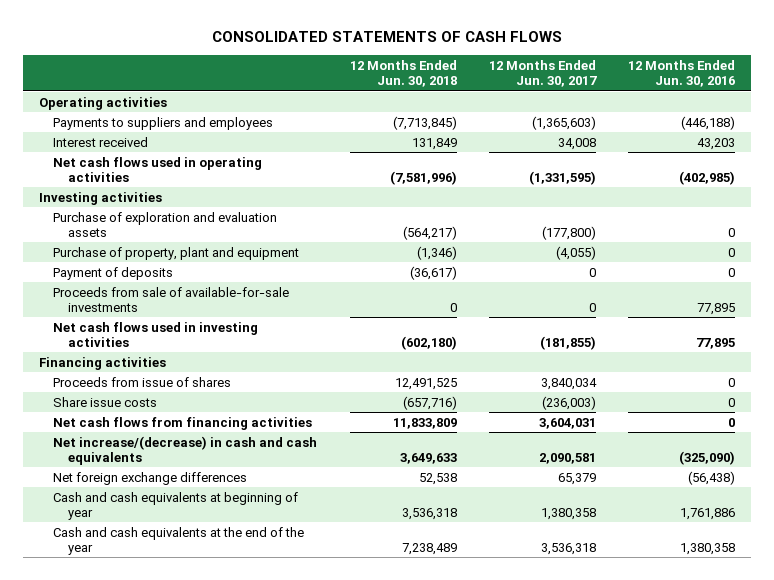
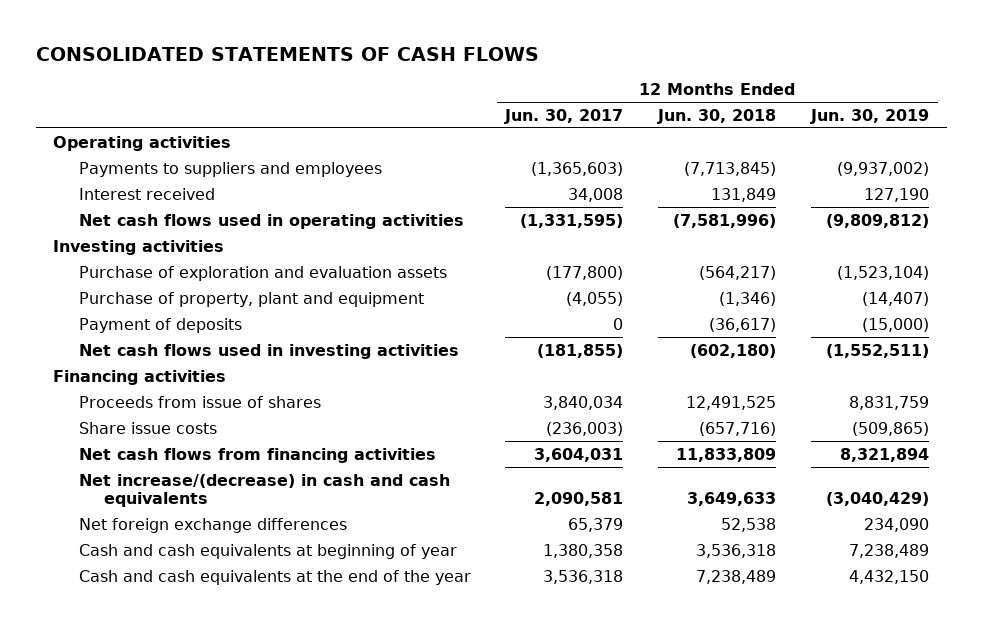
[627,59,735,88] 12 Months Ended Jun. 30, 2016 -> none
none -> [810,108,930,124] Jun. 30, 2019
[53,286,290,312] Proceeds from sale of available-for-sale investments -> none

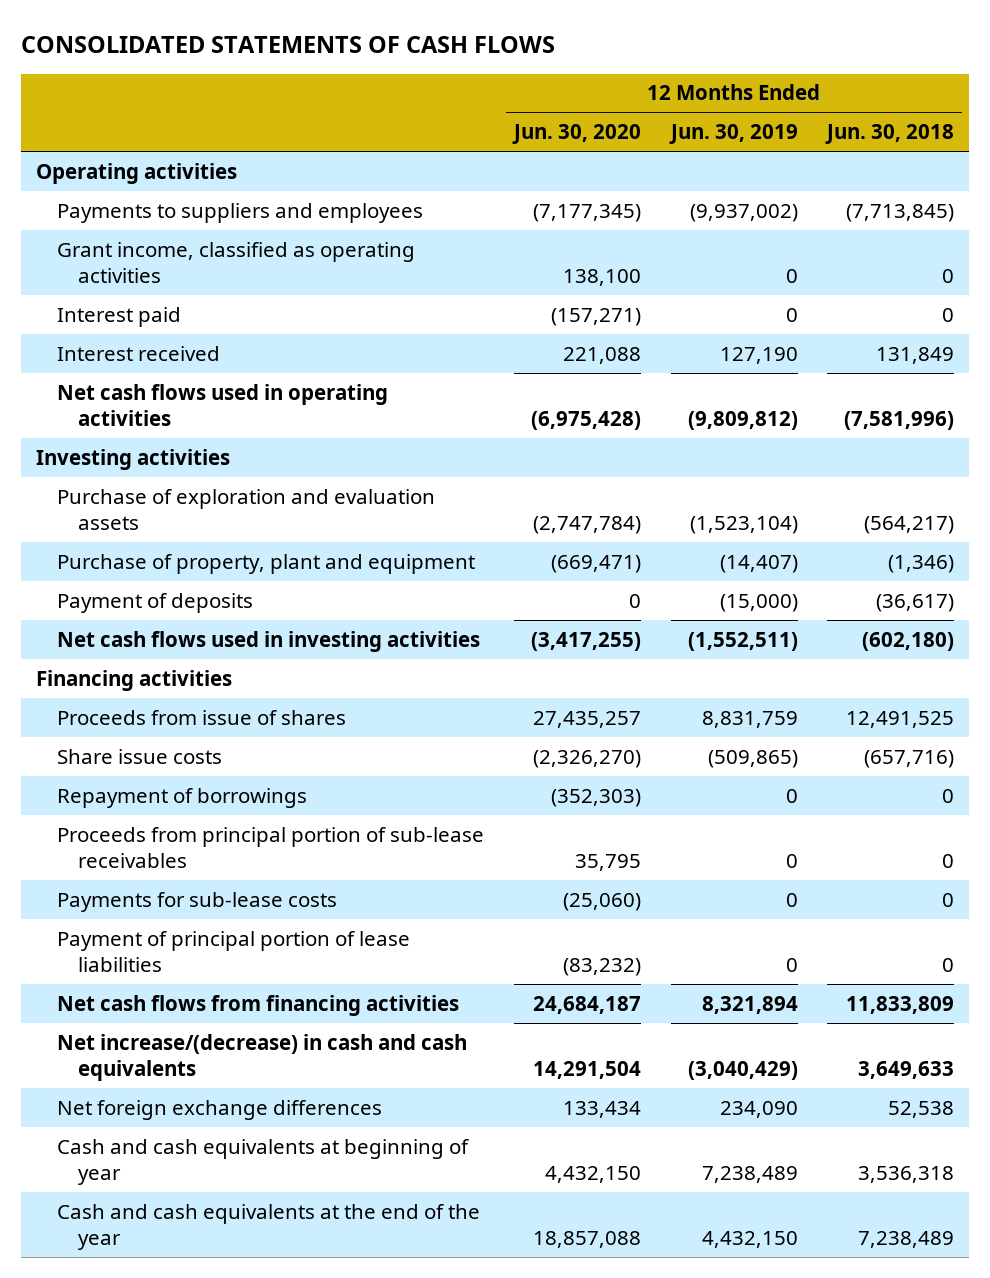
[504,108,624,124] Jun. 30, 2017 -> none
none -> [511,124,641,145] Jun. 30, 2020
none -> [57,241,416,283] Grant income, classified as operating activities
none -> [57,306,182,327] Interest paid
none -> [57,787,308,808] Repayment of borrowings
none -> [57,826,485,868] Proceeds from principal portion of sub-lease receivables
none -> [57,891,338,912] Payments for sub-lease costs
none -> [57,930,411,972] Payment of principal portion of lease liabilities

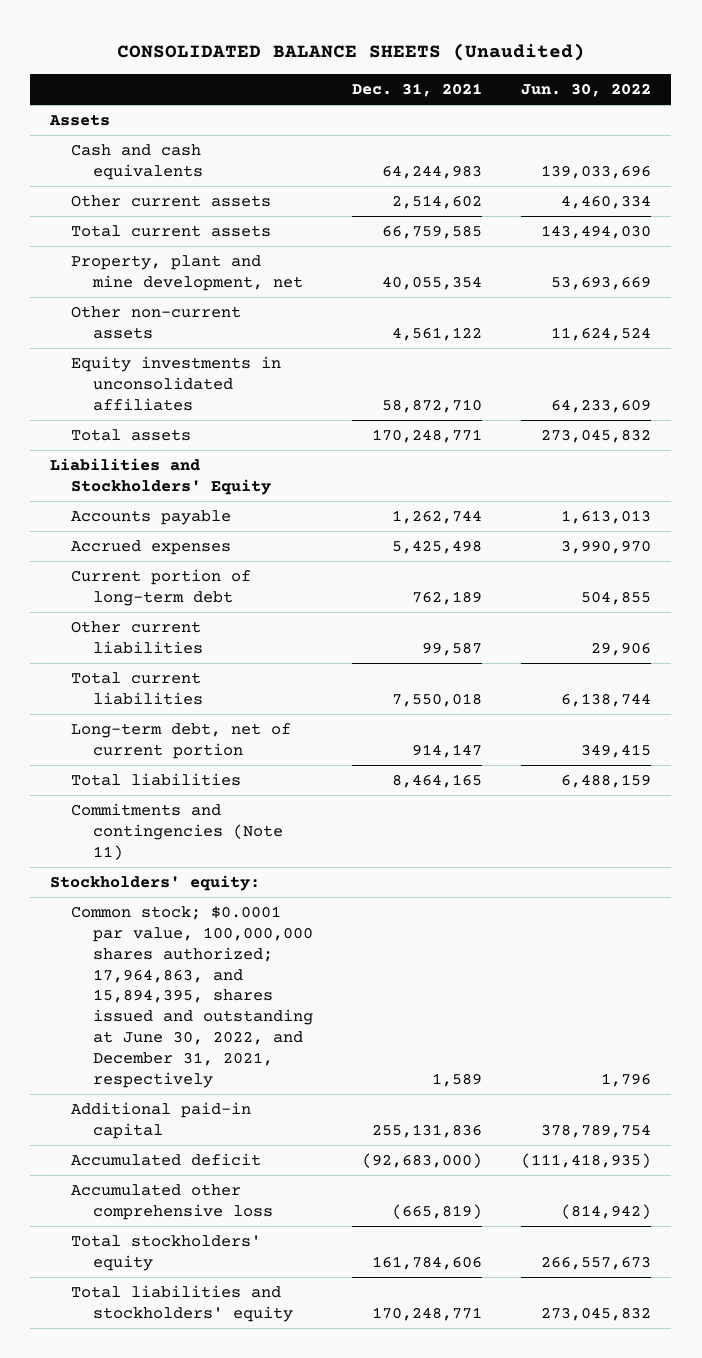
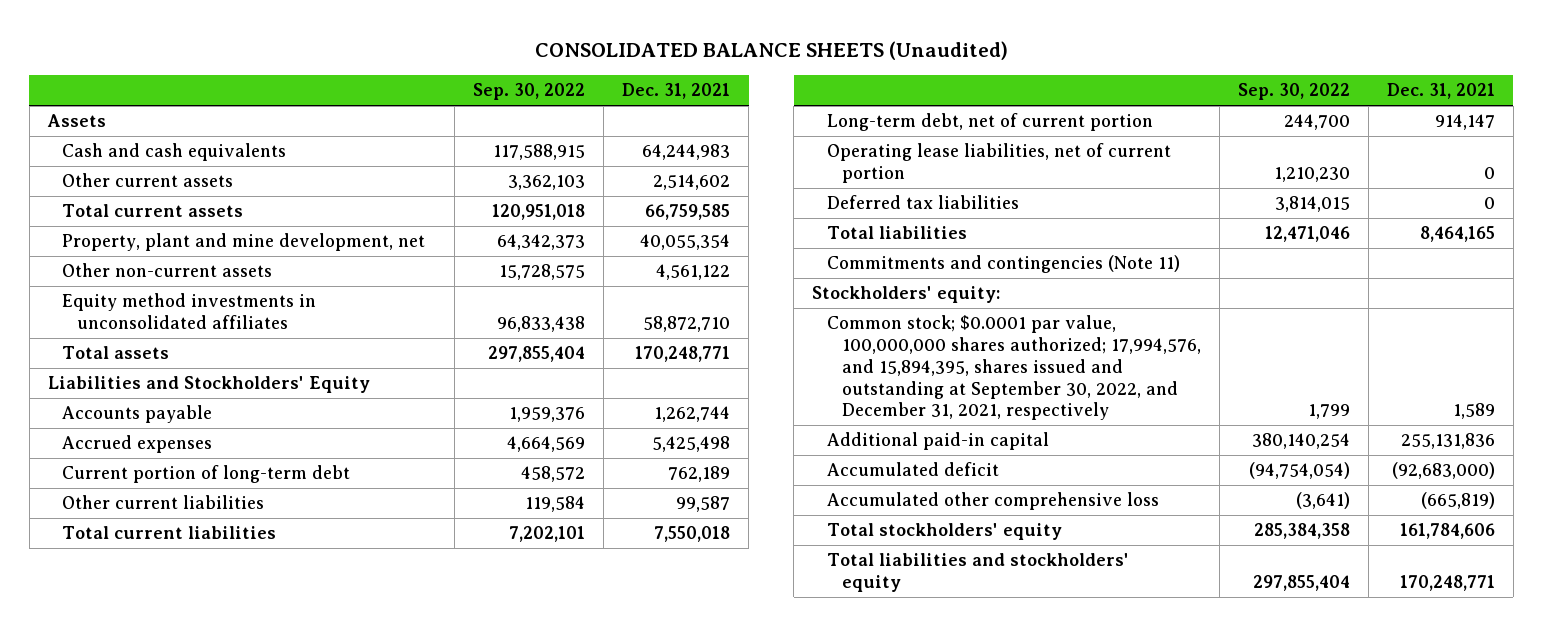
[521,82,652,97] Jun. 30, 2022 -> none
none -> [473,83,586,101] Sep. 30, 2022
[71,355,282,411] Equity investments in unconsolidated affiliates -> [62,293,317,330] Equity method investments in unconsolidated affiliates
none -> [826,143,1171,184] Operating lease liabilities, net of current portion
none -> [826,195,1019,210] Deferred tax liabilities
[71,905,313,1088] Common stock; $0.0001 par value, 100,000,000 shares authorized; 17,964,863, and 15,894,395, shares issued and outstanding at June 30, 2022, and December 31, 2021, respectively -> [826,315,1201,421] Common stock; $0.0001 par value, 100,000,000 shares authorized; 17,994,576, and 15,894,395, shares issued and outstanding at September 30, 2022, and December 31, 2021, respectively

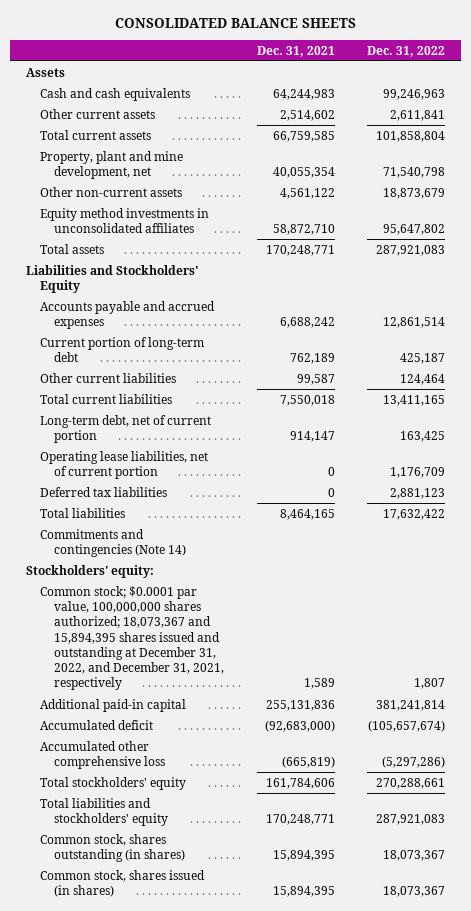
[535,41,1009,61] CONSOLIDATED BALANCE SHEETS (Unaudited) -> [114,18,356,29] CONSOLIDATED BALANCE SHEETS
[473,83,586,101] Sep. 30, 2022 -> none
none -> [367,45,446,57] Dec. 31, 2022
[62,405,213,424] Accounts payable -> none
[62,435,213,454] Accrued expenses -> none
none -> [40,300,216,330] Accounts payable and accrued expenses
[826,255,1180,274] Commitments and contingencies (Note 11) -> [40,528,187,558] Commitments and contingencies (Note 14)
[826,315,1201,421] Common stock; $0.0001 par value, 100,000,000 shares authorized; 17,994,576, and 15,894,395, shares issued and outstanding at September 30, 2022, and December 31, 2021, respectively -> [40,585,225,691] Common stock; $0.0001 par value, 100,000,000 shares authorized; 18,073,367 and 15,894,395 shares issued and outstanding at December 31, 2022, and December 31, 2021, respectively
none -> [40,833,186,863] Common stock, shares outstanding (in shares)
none -> [40,869,206,898] Common stock, shares issued (in shares)

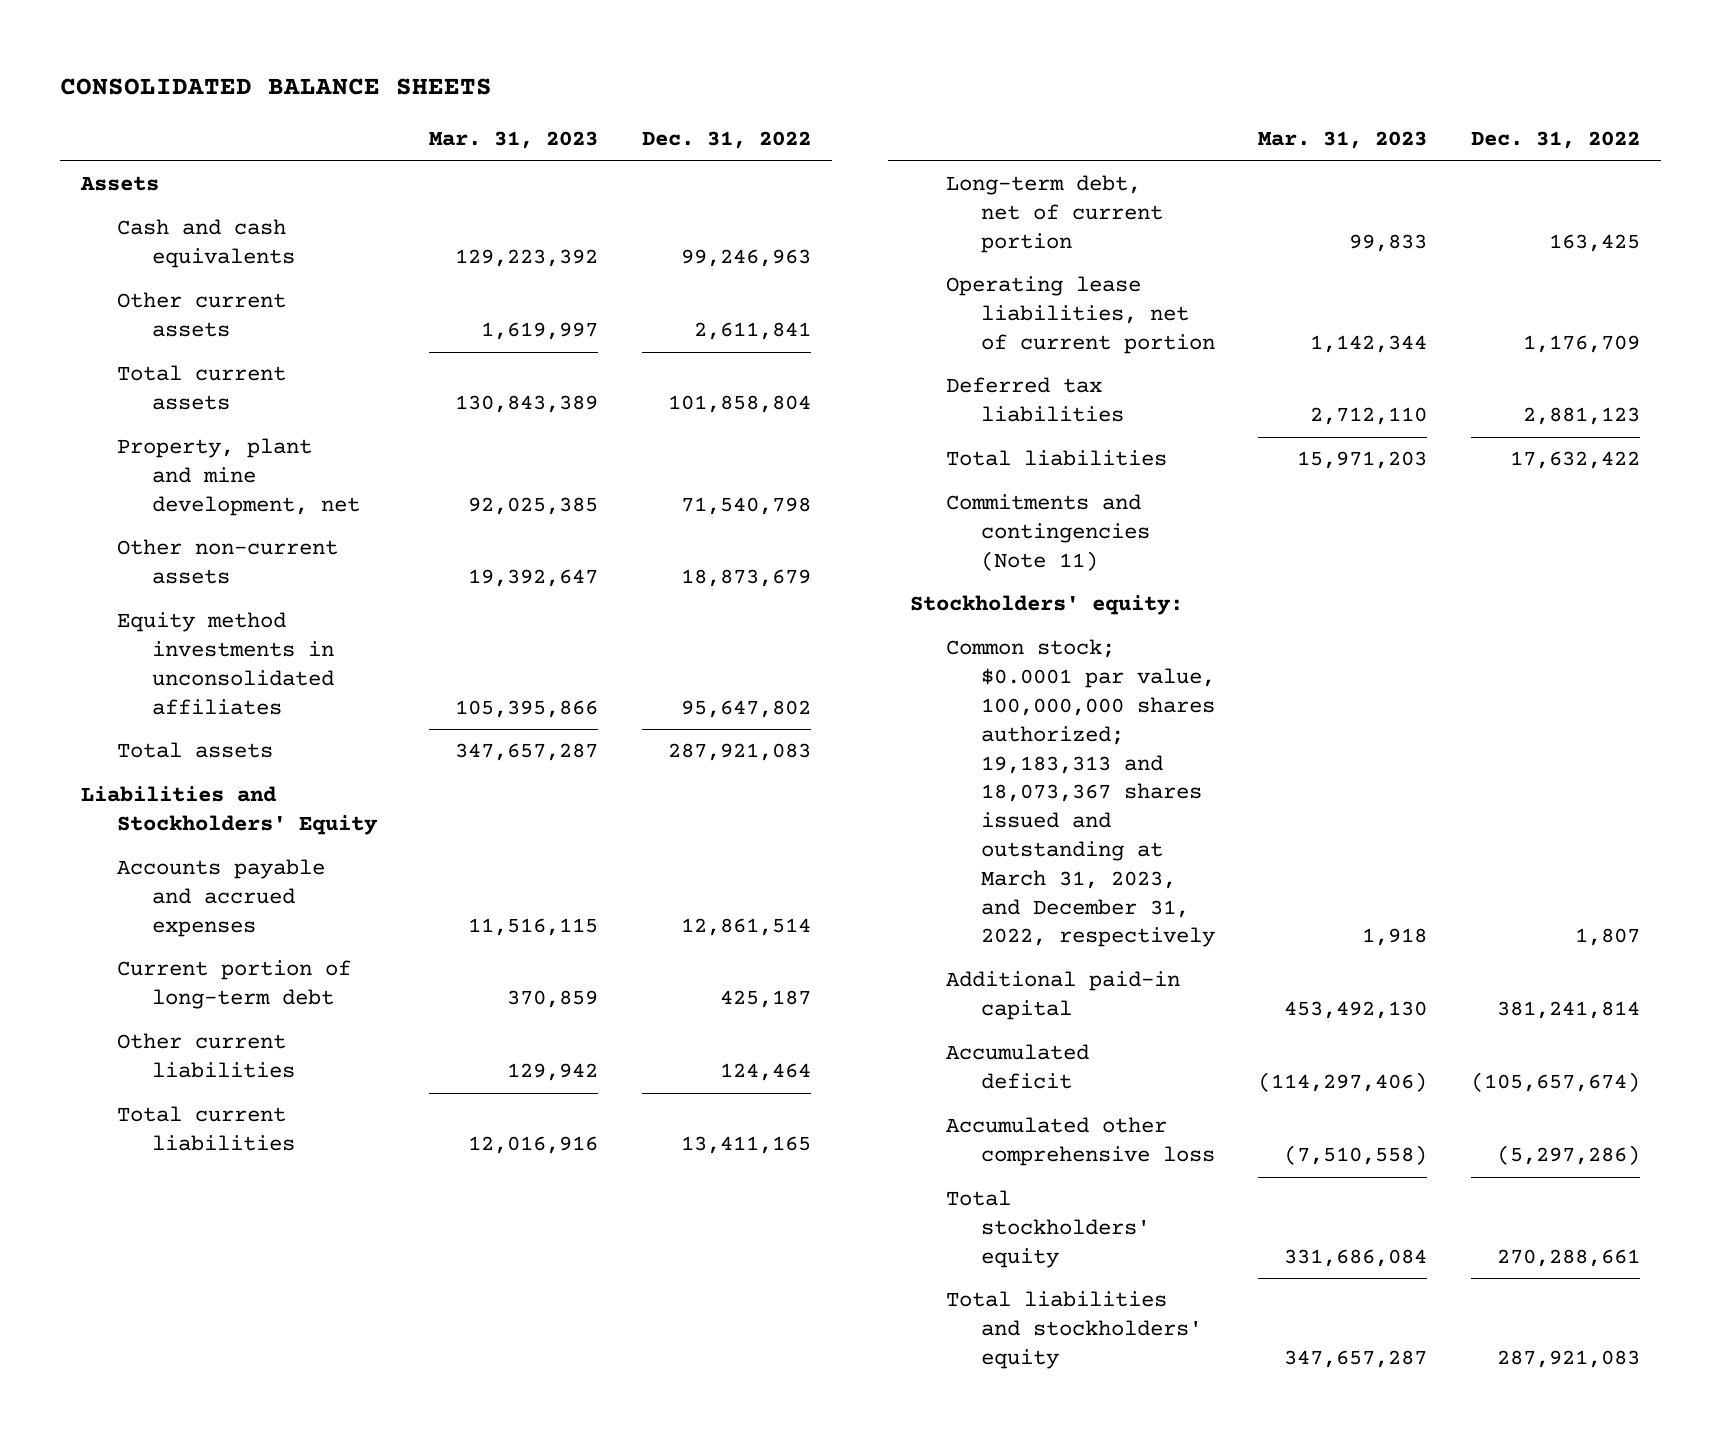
[256,45,335,57] Dec. 31, 2021 -> none
none -> [429,131,599,150] Mar. 31, 2023
[40,528,187,558] Commitments and contingencies (Note 14) -> [945,494,1151,572] Commitments and contingencies (Note 11)
[40,585,225,691] Common stock; $0.0001 par value, 100,000,000 shares authorized; 18,073,367 and 15,894,395 shares issued and outstanding at December 31, 2022, and December 31, 2021, respectively -> [945,639,1216,948] Common stock; $0.0001 par value, 100,000,000 shares authorized; 19,183,313 and 18,073,367 shares issued and outstanding at March 31, 2023, and December 31, 2022, respectively
[40,833,186,863] Common stock, shares outstanding (in shares) -> none
[40,869,206,898] Common stock, shares issued (in shares) -> none

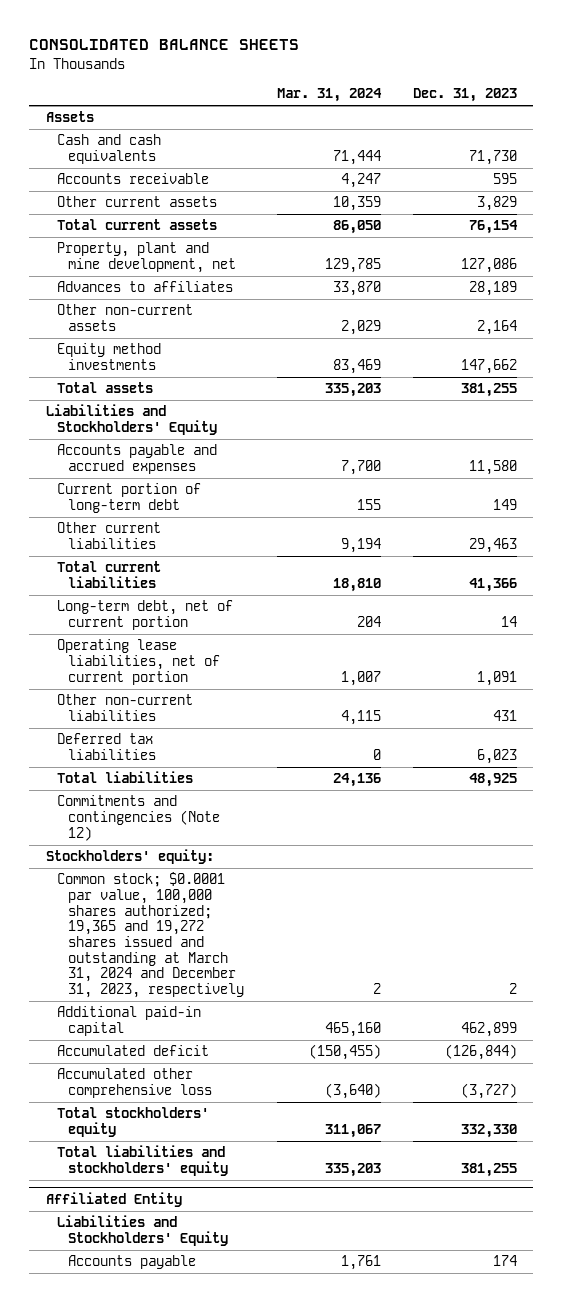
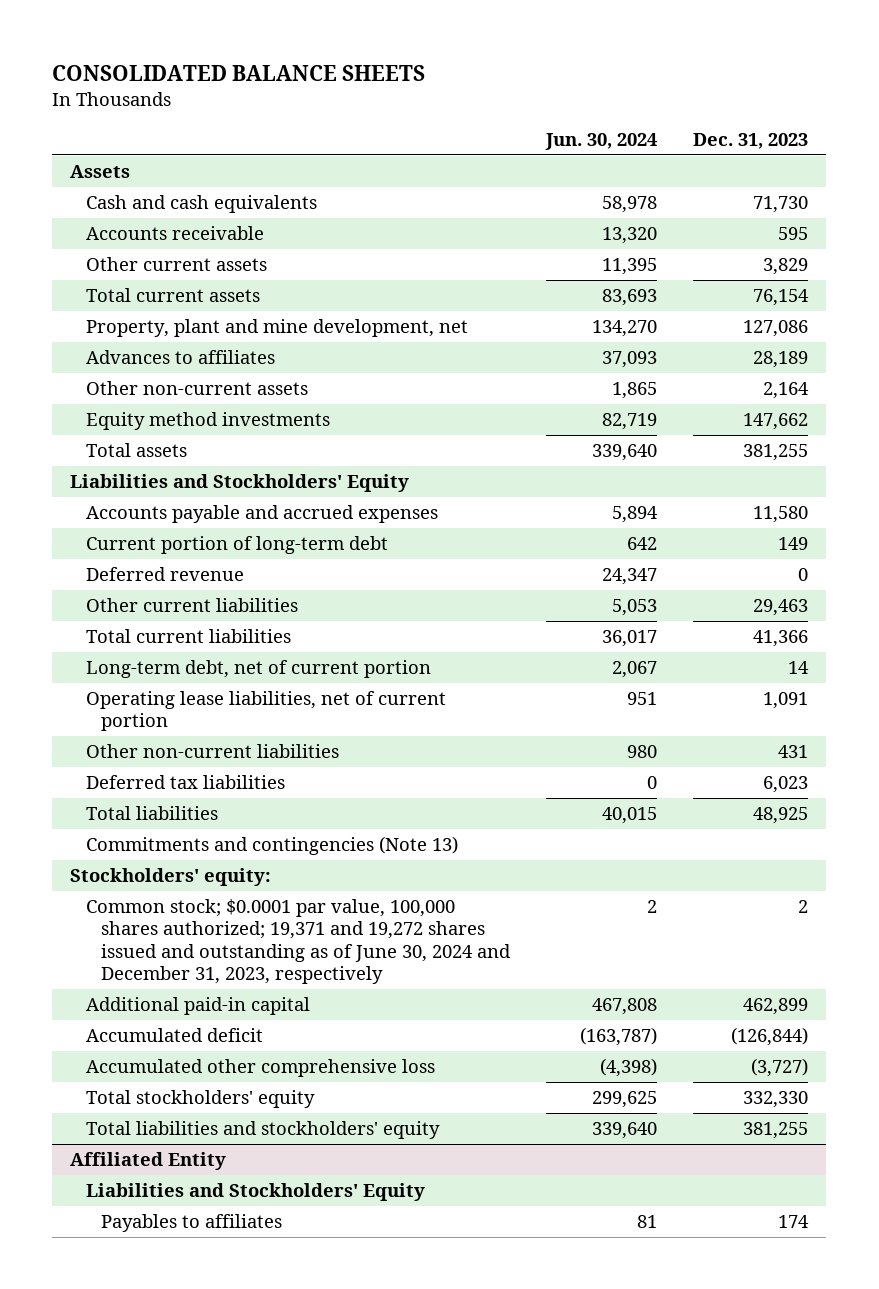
[276,88,382,103] Mar. 31, 2024 -> none
none -> [545,133,658,151] Jun. 30, 2024
none -> [85,567,244,582] Deferred revenue
[56,795,221,841] Commitments and contingencies (Note 12) -> [85,836,458,856] Commitments and contingencies (Note 13)
[56,872,245,998] Common stock; $0.0001 par value, 100,000 shares authorized; 19,365 and 19,272 shares issued and outstanding at March 31, 2024 and December 31, 2023, respectively -> [85,899,512,985] Common stock; $0.0001 par value, 100,000 shares authorized; 19,371 and 19,272 shares issued and outstanding as of June 30, 2024 and December 31, 2023, respectively
[68,1255,197,1270] Accounts payable -> [101,1214,283,1233] Payables to affiliates

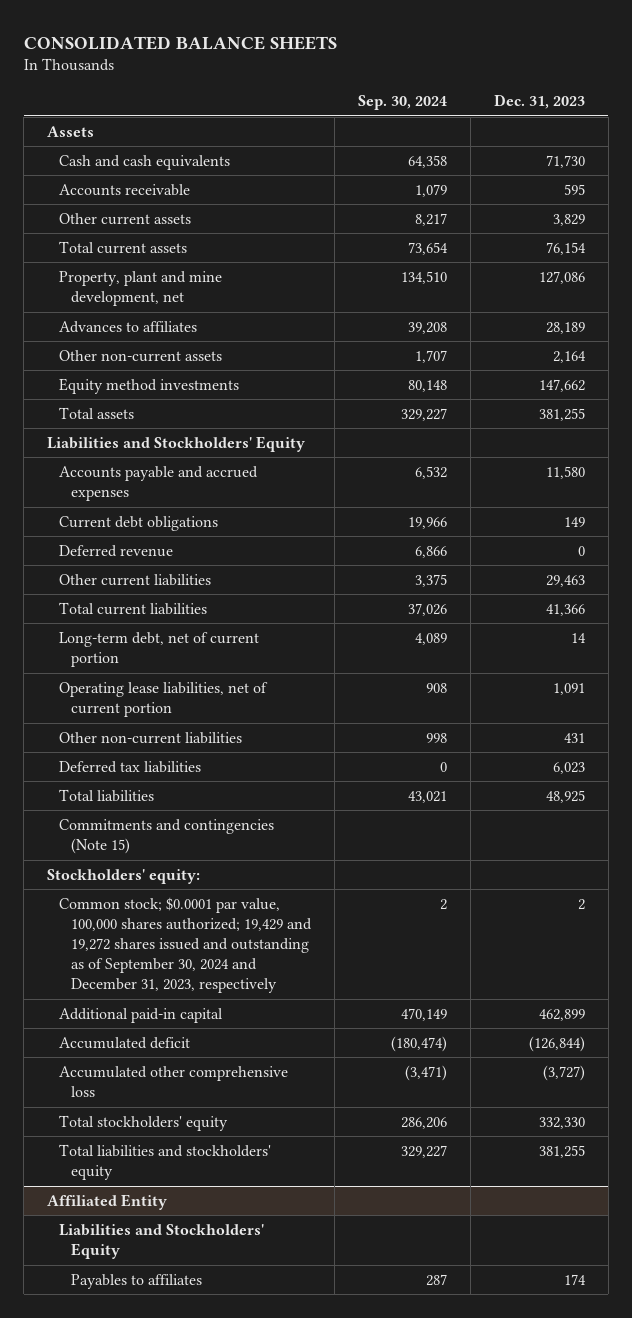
[545,133,658,151] Jun. 30, 2024 -> none
none -> [357,95,447,111] Sep. 30, 2024
[85,536,388,555] Current portion of long-term debt -> [59,515,219,531] Current debt obligations
[85,836,458,856] Commitments and contingencies (Note 13) -> [59,818,275,855] Commitments and contingencies (Note 15)
[85,899,512,985] Common stock; $0.0001 par value, 100,000 shares authorized; 19,371 and 19,272 shares issued and outstanding as of June 30, 2024 and December 31, 2023, respectively -> [59,896,312,994] Common stock; $0.0001 par value, 100,000 shares authorized; 19,429 and 19,272 shares issued and outstanding as of September 30, 2024 and December 31, 2023, respectively

